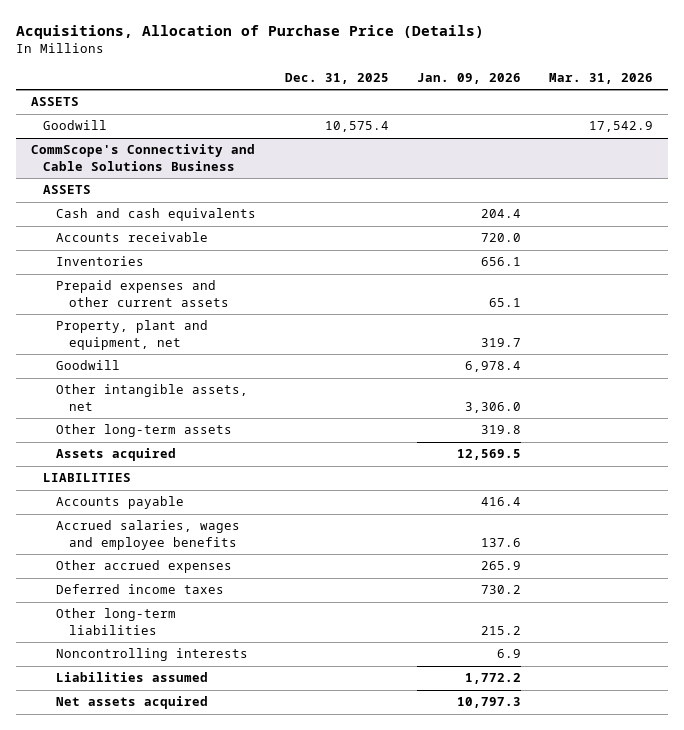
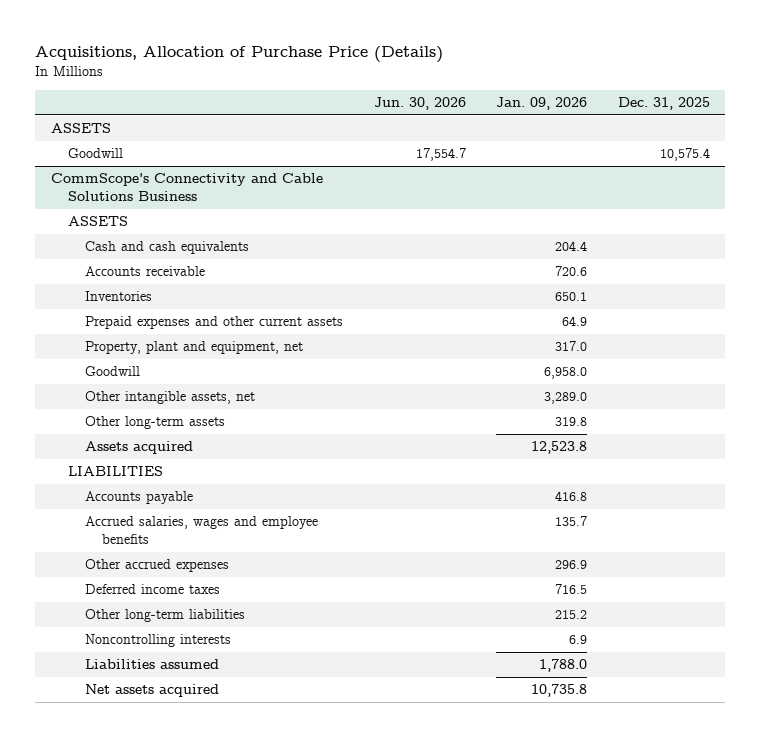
[549,73,654,85] Mar. 31, 2026 -> none
none -> [373,97,466,111] Jun. 30, 2026
[481,233,522,243] 720.0 -> [555,266,588,277] 720.6
[481,257,522,267] 656.1 -> [555,292,588,302] 650.1
[489,297,522,307] 65.1 -> [562,316,588,327] 64.9
[481,337,522,347] 319.7 -> [555,341,588,352] 317.0
[465,361,522,373] 6,978.4 -> [544,367,588,380] 6,958.0
[465,401,522,413] 3,306.0 -> [544,392,588,405] 3,289.0
[457,449,522,461] 12,569.5 -> [531,441,588,455] 12,523.8
[481,497,522,507] 416.4 -> [555,491,588,502] 416.8
[481,537,522,547] 137.6 -> [555,516,588,527] 135.7
[481,561,522,571] 265.9 -> [555,560,588,570] 296.9
[481,585,522,595] 730.2 -> [555,584,588,595] 716.5
[465,673,522,685] 1,772.2 -> [539,659,588,673] 1,788.0
[457,697,522,709] 10,797.3 -> [531,684,588,698] 10,735.8

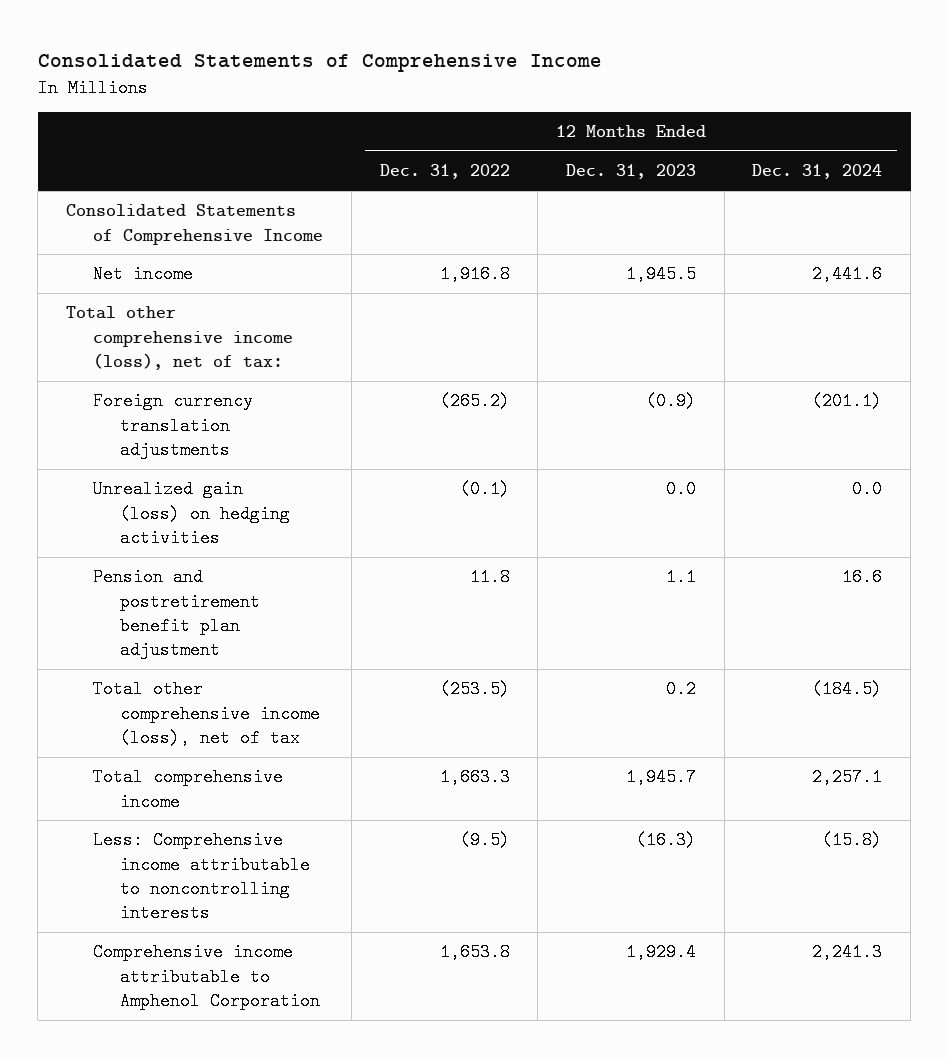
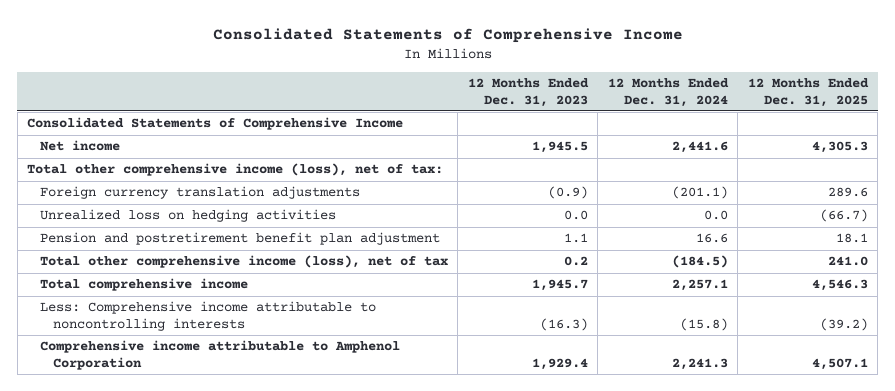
[379,164,510,180] Dec. 31, 2022 -> none
none -> [747,78,869,107] 12 Months Ended Dec. 31, 2025
[93,480,291,548] Unrealized gain (loss) on hedging activities -> [39,209,336,223] Unrealized loss on hedging activities

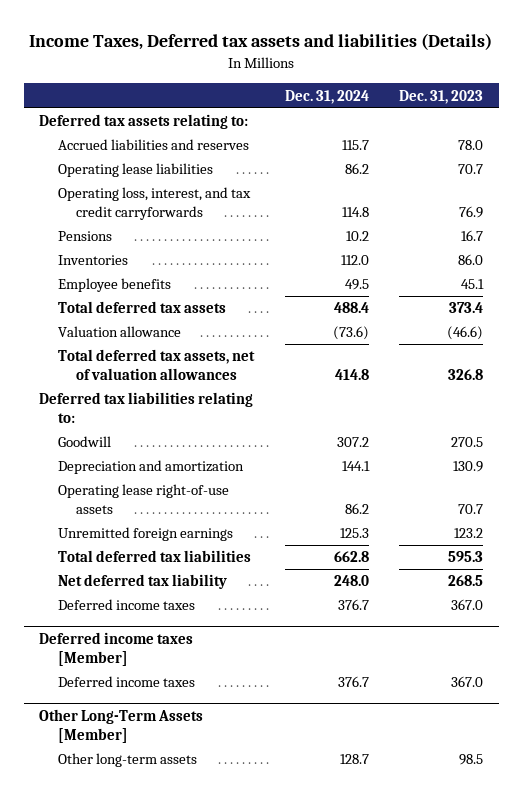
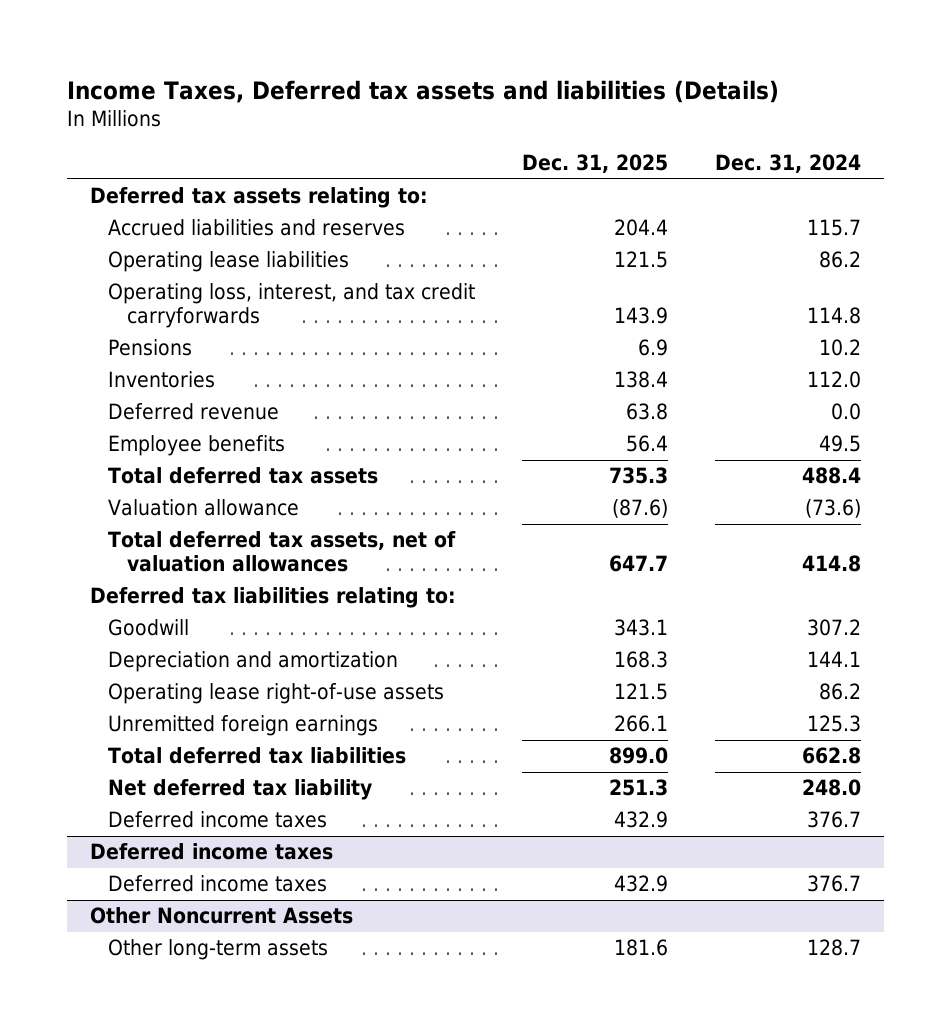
[399,89,484,104] Dec. 31, 2023 -> none
none -> [522,153,669,173] Dec. 31, 2025
none -> [108,403,280,421] Deferred revenue
[39,631,194,666] Deferred income taxes [Member] -> [90,843,334,861] Deferred income taxes
[39,708,204,743] Other Long-Term Assets [Member] -> [90,907,354,925] Other Noncurrent Assets

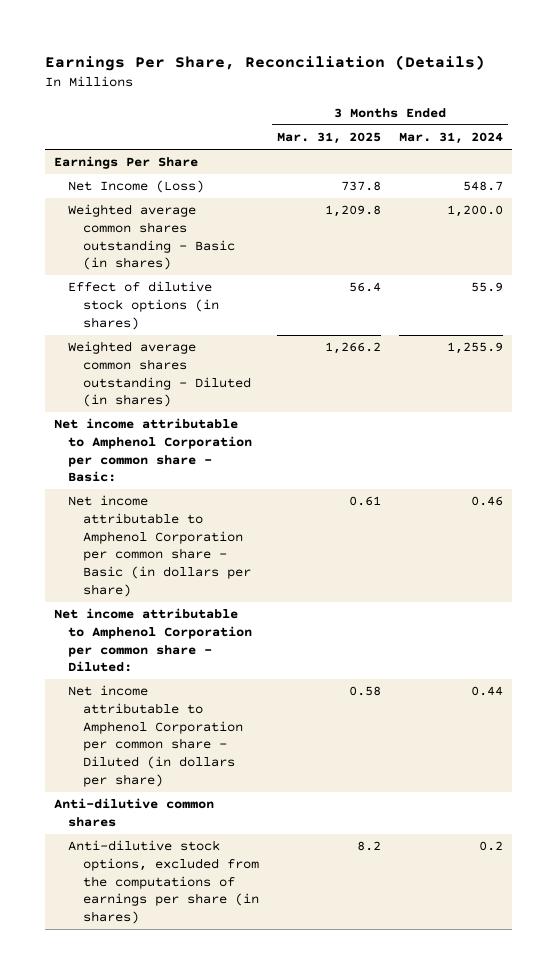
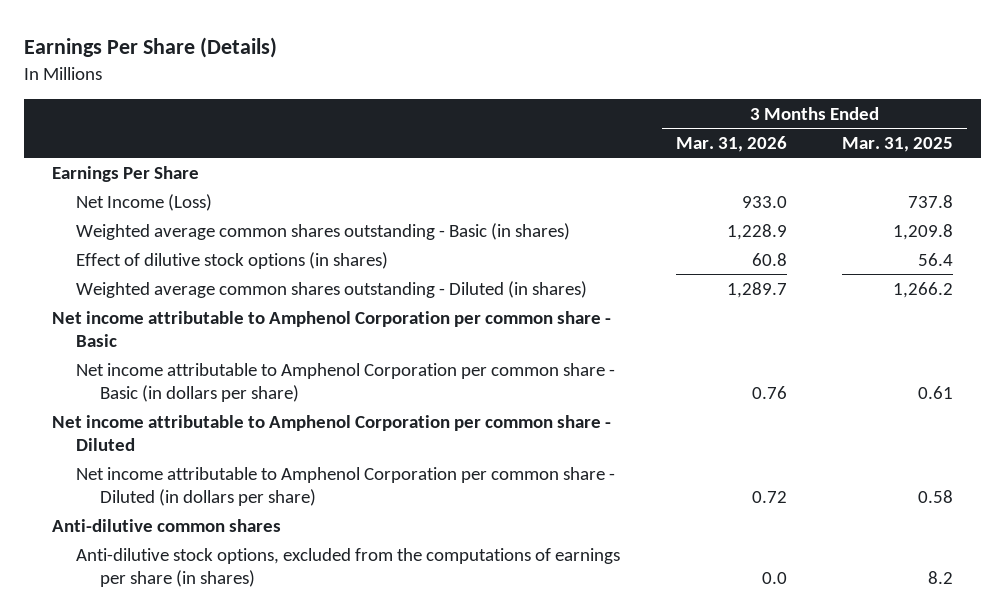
[44,54,485,71] Earnings Per Share, Reconciliation (Details) -> [24,36,278,58] Earnings Per Share (Details)
[399,132,504,145] Mar. 31, 2024 -> none
none -> [675,136,787,153] Mar. 31, 2026
[54,418,253,483] Net income attributable to Amphenol Corporation per common share - Basic: -> [52,310,612,347] Net income attributable to Amphenol Corporation per common share - Basic
[54,608,253,673] Net income attributable to Amphenol Corporation per common share - Diluted: -> [52,414,612,451] Net income attributable to Amphenol Corporation per common share - Diluted

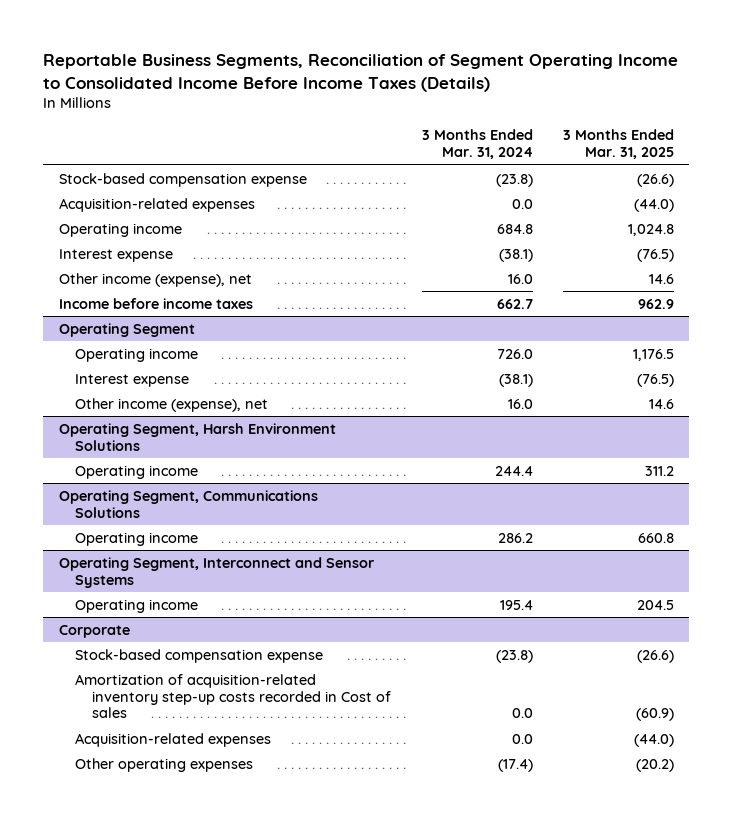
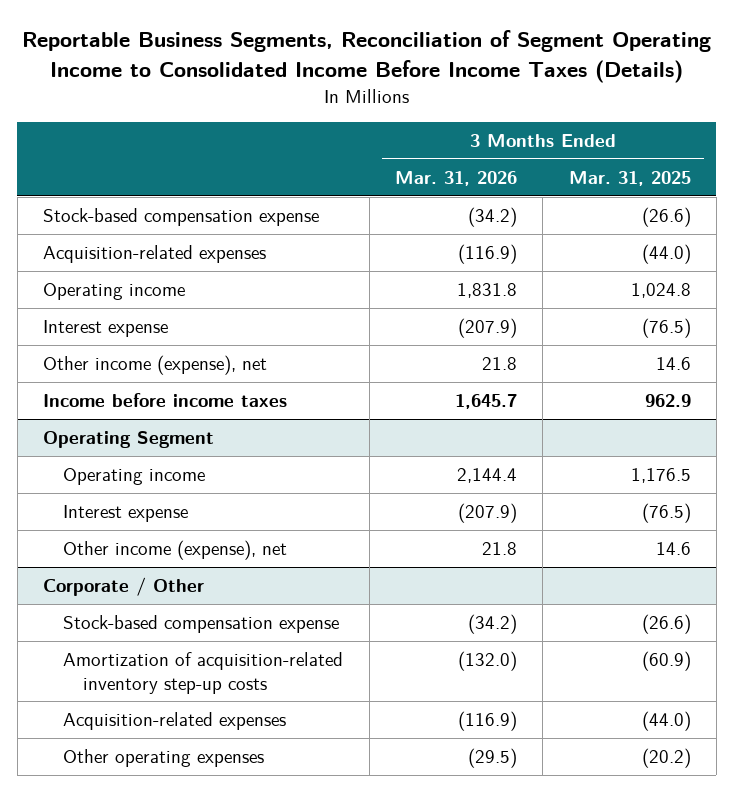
[421,129,533,160] 3 Months Ended Mar. 31, 2024 -> none
none -> [394,170,517,186] Mar. 31, 2026
[58,422,336,451] Operating Segment, Harsh Environment Solutions -> none
[75,464,199,479] Operating income -> none
[58,489,318,518] Operating Segment, Communications Solutions -> none
[75,531,199,546] Operating income -> none
[58,556,374,588] Operating Segment, Interconnect and Sensor Systems -> none
[75,598,199,613] Operating income -> none
[58,624,130,638] Corporate -> [43,577,205,597] Corporate / Other
[75,673,392,719] Amortization of acquisition-related inventory step-up costs recorded in Cost of sales -> [63,652,344,694] Amortization of acquisition-related inventory step-up costs

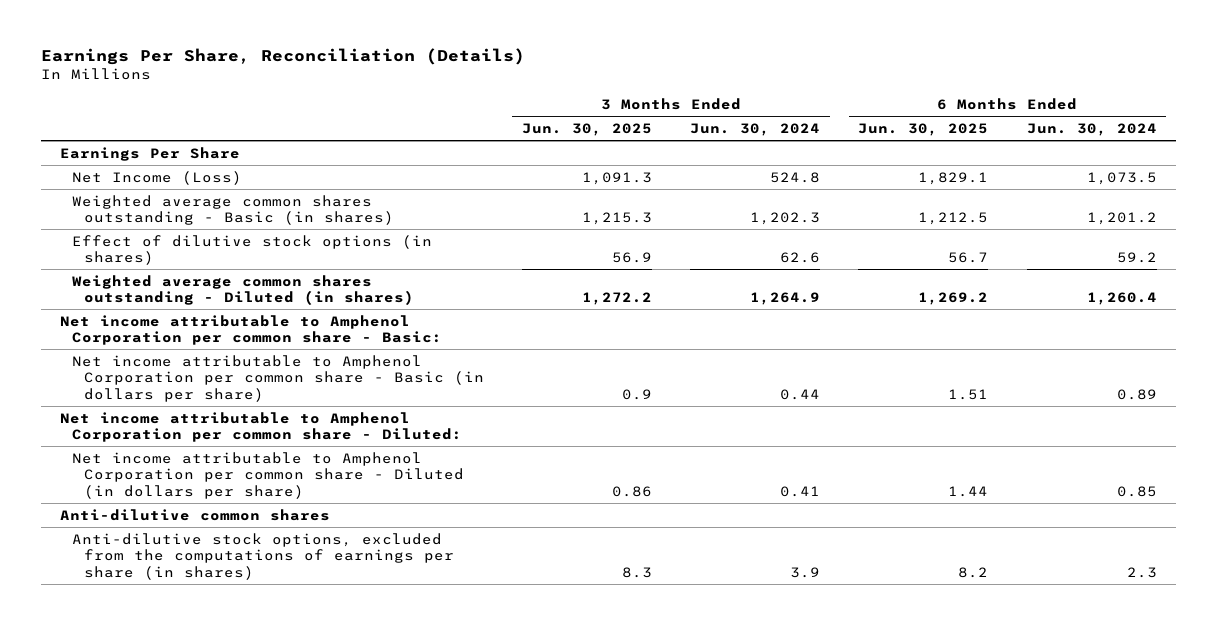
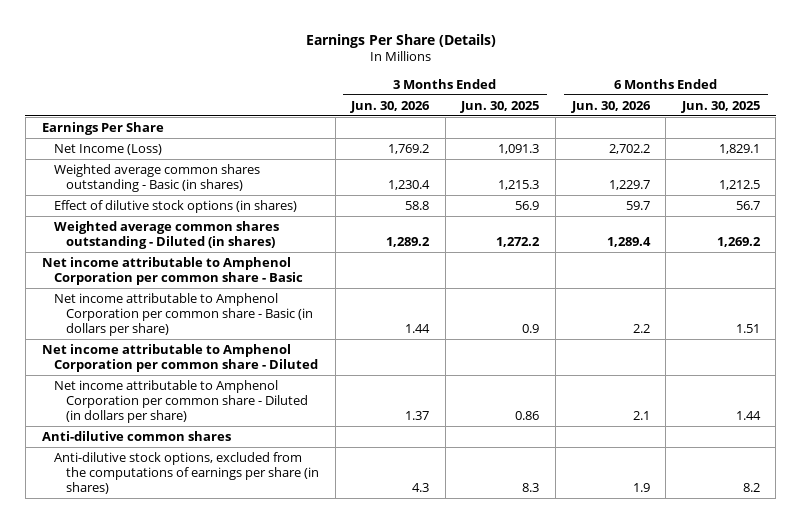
[40,48,525,66] Earnings Per Share, Reconciliation (Details) -> [305,33,496,48] Earnings Per Share (Details)
[690,123,821,137] Jun. 30, 2024 -> none
[1026,123,1157,137] Jun. 30, 2024 -> none
none -> [350,100,431,113] Jun. 30, 2026
none -> [570,100,651,113] Jun. 30, 2026
[59,314,442,346] Net income attributable to Amphenol Corporation per common share - Basic: -> [41,256,303,285] Net income attributable to Amphenol Corporation per common share - Basic
[59,411,462,443] Net income attributable to Amphenol Corporation per common share - Diluted: -> [41,343,318,372] Net income attributable to Amphenol Corporation per common share - Diluted

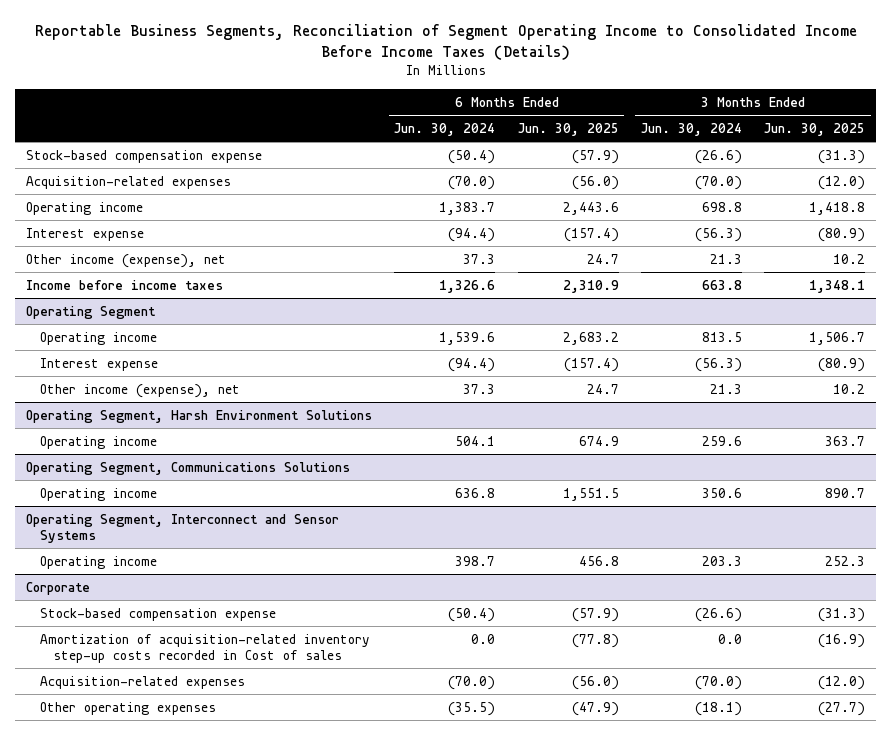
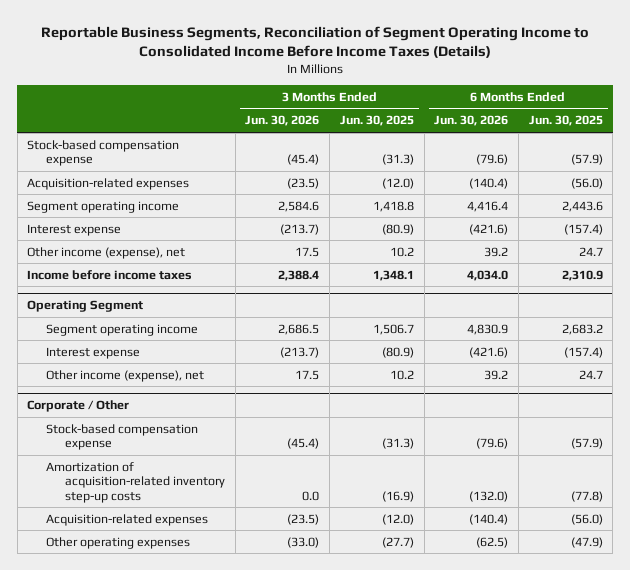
[394,122,496,136] Jun. 30, 2024 -> none
[640,122,742,136] Jun. 30, 2024 -> none
none -> [245,115,320,127] Jun. 30, 2026
none -> [434,115,509,127] Jun. 30, 2026
[26,201,144,215] Operating income -> [27,200,180,213] Segment operating income
[39,331,157,345] Operating income -> [46,323,199,336] Segment operating income
[26,409,373,423] Operating Segment, Harsh Environment Solutions -> none
[39,435,157,449] Operating income -> none
[26,461,351,475] Operating Segment, Communications Solutions -> none
[39,487,157,501] Operating income -> none
[26,513,340,543] Operating Segment, Interconnect and Sensor Systems -> none
[39,555,157,569] Operating income -> none
[26,581,91,595] Corporate -> [27,399,130,412] Corporate / Other
[39,633,370,663] Amortization of acquisition-related inventory step-up costs recorded in Cost of sales -> [46,461,225,503] Amortization of acquisition-related inventory step-up costs

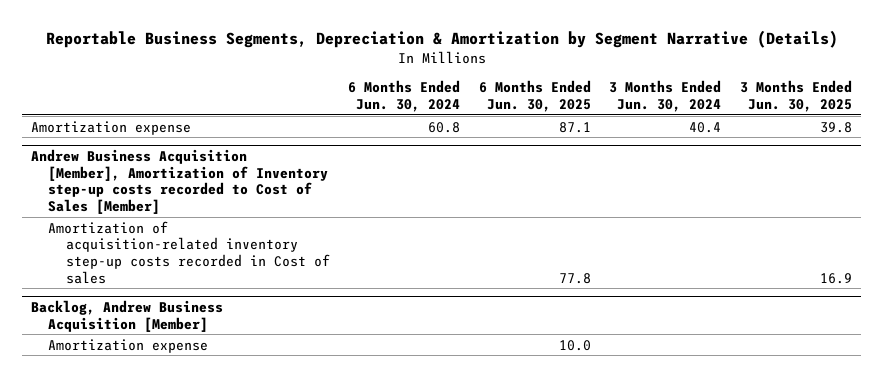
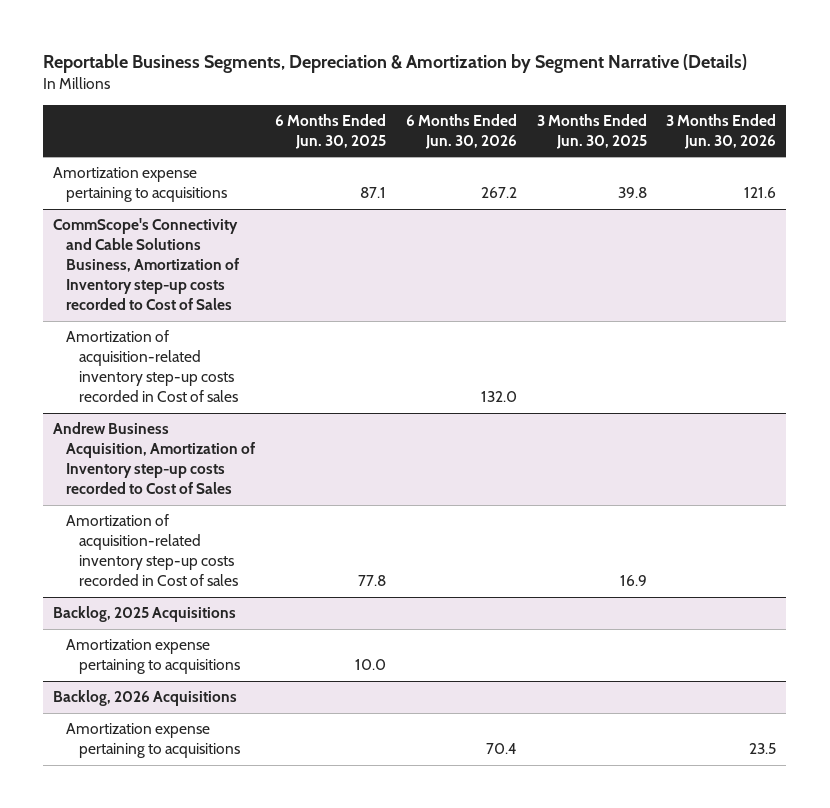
[348,80,461,112] 6 Months Ended Jun. 30, 2024 -> none
[609,80,722,112] 3 Months Ended Jun. 30, 2024 -> none
none -> [405,113,517,149] 6 Months Ended Jun. 30, 2026
none -> [666,113,777,149] 3 Months Ended Jun. 30, 2026
[31,120,192,135] Amortization expense -> [53,167,228,203] Amortization expense pertaining to acquisitions
none -> [53,218,240,311] CommScope's Connectivity and Cable Solutions Business, Amortization of Inventory step-up costs recorded to Cost of Sales
none -> [66,330,238,403] Amortization of acquisition-related inventory step-up costs recorded in Cost of sales
[31,148,329,214] Andrew Business Acquisition [Member], Amortization of Inventory step-up costs recorded to Cost of Sales [Member] -> [53,422,256,495] Andrew Business Acquisition, Amortization of Inventory step-up costs recorded to Cost of Sales
[31,299,224,332] Backlog, Andrew Business Acquisition [Member] -> none
none -> [53,606,237,623] Backlog, 2025 Acquisitions
[48,338,209,353] Amortization expense -> [66,639,240,675] Amortization expense pertaining to acquisitions
none -> [53,690,238,707] Backlog, 2026 Acquisitions
none -> [66,723,240,759] Amortization expense pertaining to acquisitions

